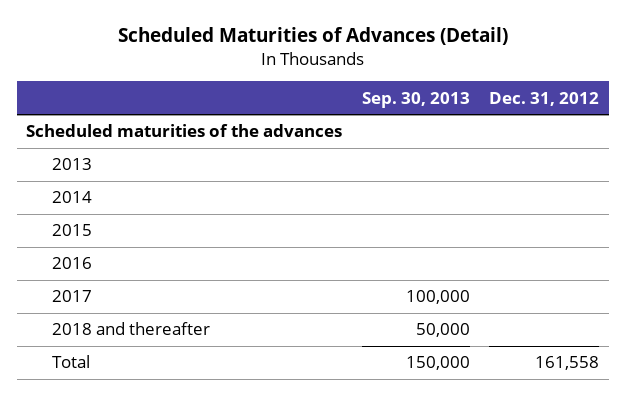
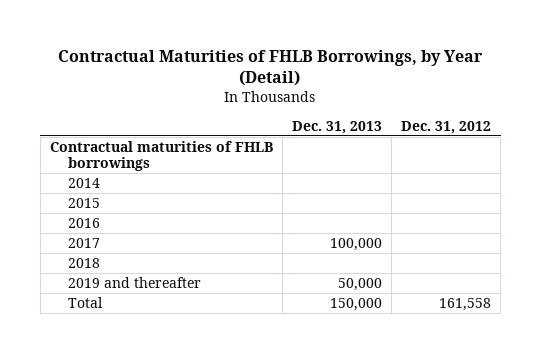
[117,27,508,46] Scheduled Maturities of Advances (Detail) -> [58,49,484,87] Contractual Maturities of FHLB Borrowings, by Year (Detail)
[361,91,470,108] Sep. 30, 2013 -> none
none -> [291,120,382,134] Dec. 31, 2013
[52,158,93,171] 2013 -> none
[26,124,343,138] Scheduled maturities of the advances -> [49,140,273,172] Contractual maturities of FHLB borrowings
none -> [68,257,101,268] 2018
[52,322,211,336] 2018 and thereafter -> [68,276,202,288] 2019 and thereafter

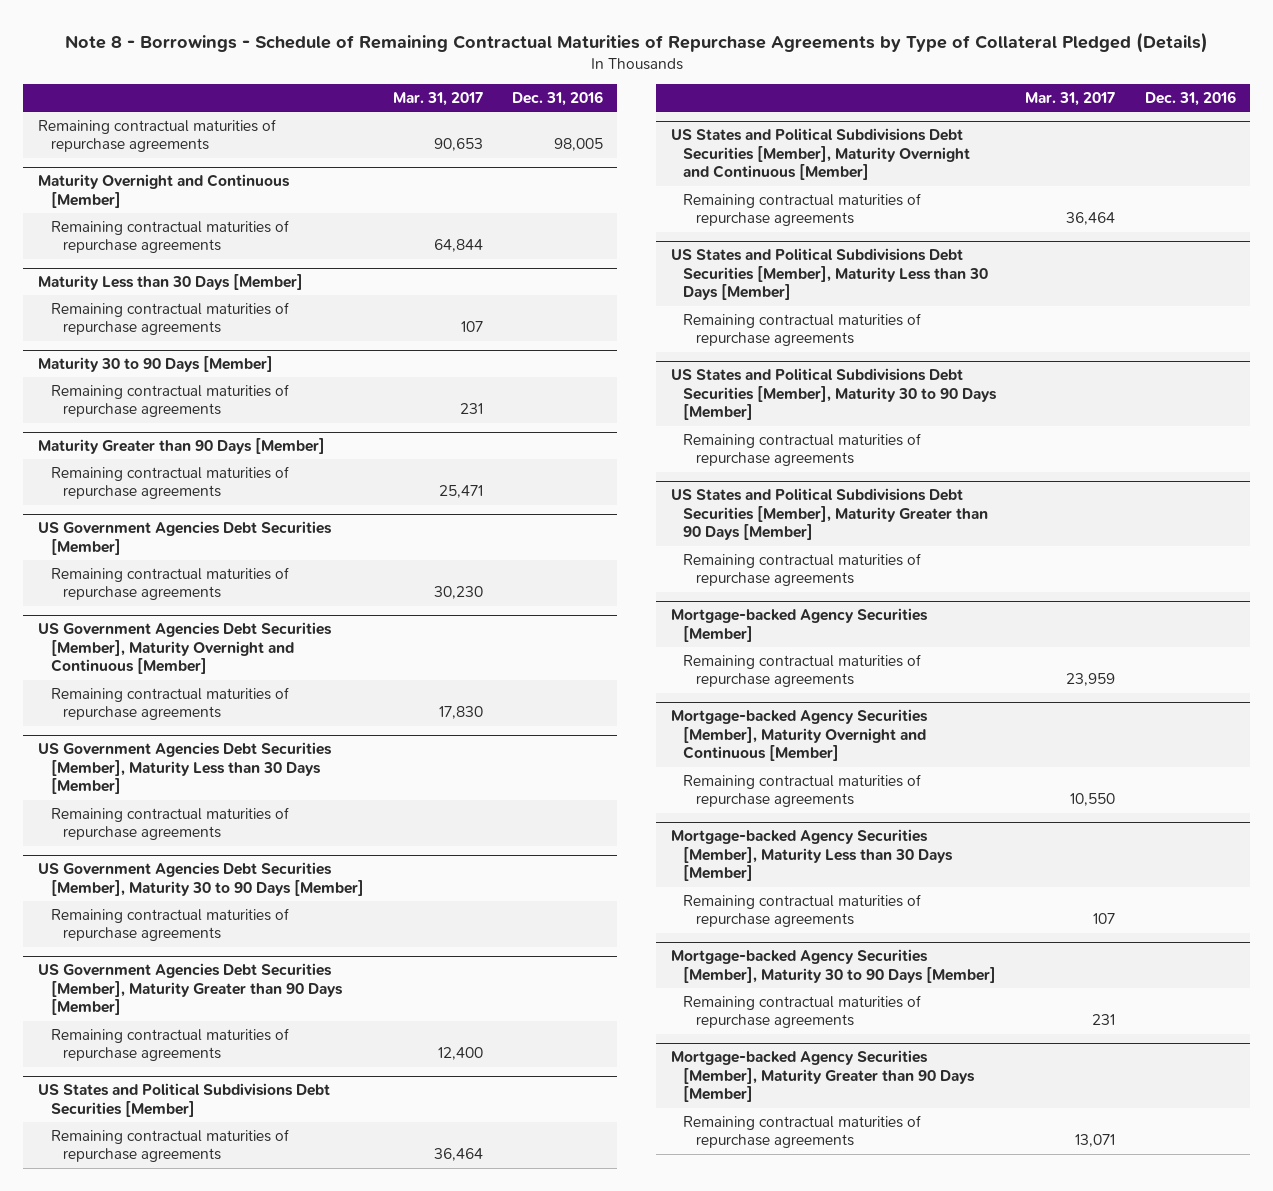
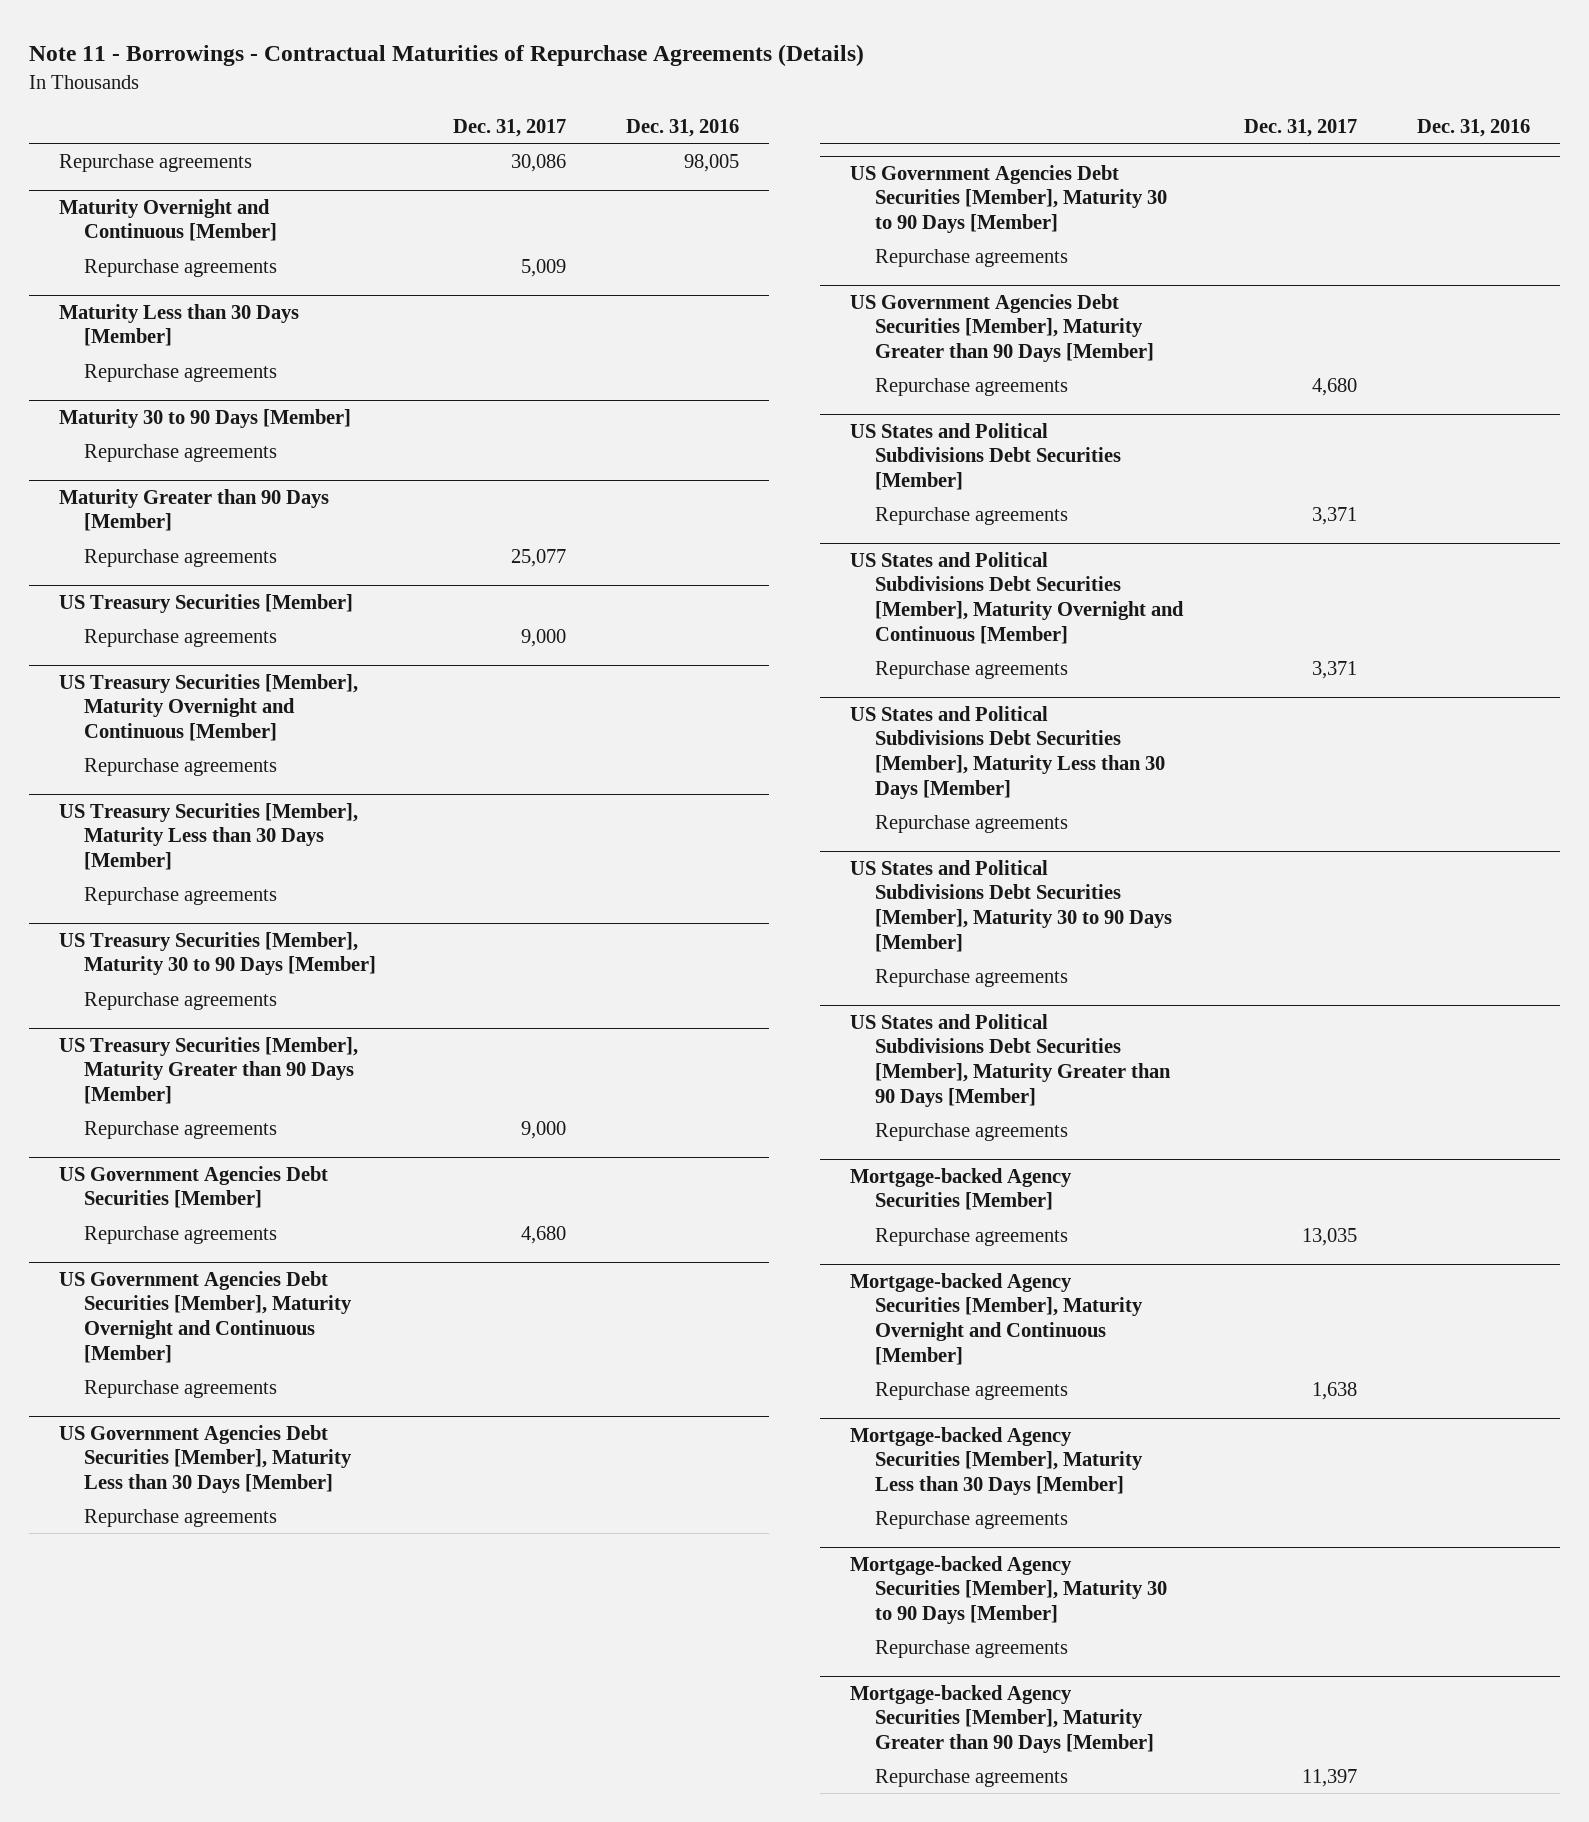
[64,31,1208,53] Note 8 - Borrowings - Schedule of Remaining Contractual Maturities of Repurchase Agreements by Type of Collateral Pledged (Details) -> [29,44,865,67] Note 11 - Borrowings - Contractual Maturities of Repurchase Agreements (Details)
[392,92,483,107] Mar. 31, 2017 -> none
none -> [452,119,566,138] Dec. 31, 2017
[37,118,276,153] Remaining contractual maturities of repurchase agreements -> [59,153,253,172] Repurchase agreements
[50,219,289,254] Remaining contractual maturities of repurchase agreements -> [84,258,278,277] Repurchase agreements
[50,301,289,336] Remaining contractual maturities of repurchase agreements -> [84,363,278,382] Repurchase agreements
[50,383,289,418] Remaining contractual maturities of repurchase agreements -> [84,443,278,462] Repurchase agreements
[50,465,289,500] Remaining contractual maturities of repurchase agreements -> [84,548,278,567] Repurchase agreements
none -> [59,593,354,613] US Treasury Securities [Member]
none -> [84,628,278,647] Repurchase agreements
none -> [59,673,359,742] US Treasury Securities [Member], Maturity Overnight and Continuous [Member]
none -> [84,757,278,776] Repurchase agreements
none -> [59,802,359,871] US Treasury Securities [Member], Maturity Less than 30 Days [Member]
none -> [84,886,278,905] Repurchase agreements
none -> [59,931,377,976] US Treasury Securities [Member], Maturity 30 to 90 Days [Member]
none -> [84,991,278,1010] Repurchase agreements
none -> [59,1036,359,1105] US Treasury Securities [Member], Maturity Greater than 90 Days [Member]
none -> [84,1120,278,1139] Repurchase agreements
[50,566,289,601] Remaining contractual maturities of repurchase agreements -> [84,1225,278,1244] Repurchase agreements
[50,686,289,721] Remaining contractual maturities of repurchase agreements -> [84,1379,278,1398] Repurchase agreements
[50,806,289,841] Remaining contractual maturities of repurchase agreements -> [84,1508,278,1527] Repurchase agreements
[50,907,289,942] Remaining contractual maturities of repurchase agreements -> [875,248,1069,267] Repurchase agreements
[50,1027,289,1062] Remaining contractual maturities of repurchase agreements -> [875,377,1069,396] Repurchase agreements
[50,1128,289,1163] Remaining contractual maturities of repurchase agreements -> [875,506,1069,525] Repurchase agreements
[683,192,922,227] Remaining contractual maturities of repurchase agreements -> [875,660,1069,679] Repurchase agreements
[683,312,922,347] Remaining contractual maturities of repurchase agreements -> [875,814,1069,833] Repurchase agreements
[683,432,922,467] Remaining contractual maturities of repurchase agreements -> [875,968,1069,987] Repurchase agreements
[683,552,922,587] Remaining contractual maturities of repurchase agreements -> [875,1122,1069,1141] Repurchase agreements
[683,653,922,688] Remaining contractual maturities of repurchase agreements -> [875,1227,1069,1246] Repurchase agreements
[683,773,922,808] Remaining contractual maturities of repurchase agreements -> [875,1381,1069,1400] Repurchase agreements
[683,893,922,928] Remaining contractual maturities of repurchase agreements -> [875,1510,1069,1529] Repurchase agreements
[683,994,922,1029] Remaining contractual maturities of repurchase agreements -> [875,1639,1069,1658] Repurchase agreements
[683,1114,922,1149] Remaining contractual maturities of repurchase agreements -> [875,1768,1069,1787] Repurchase agreements

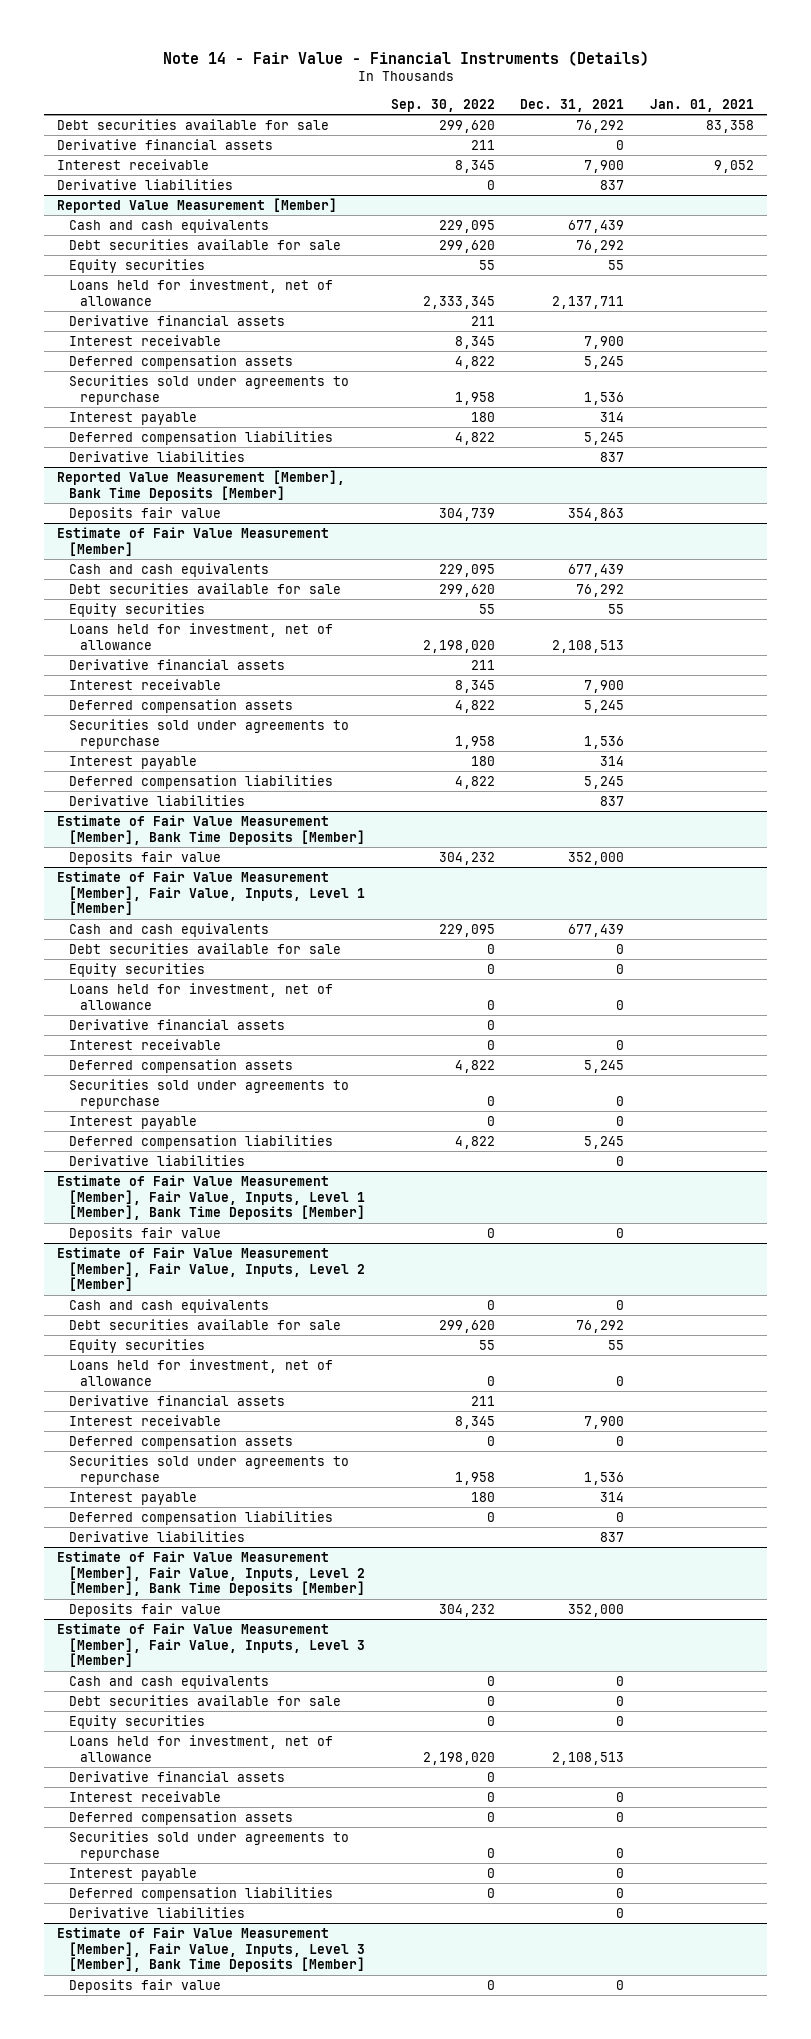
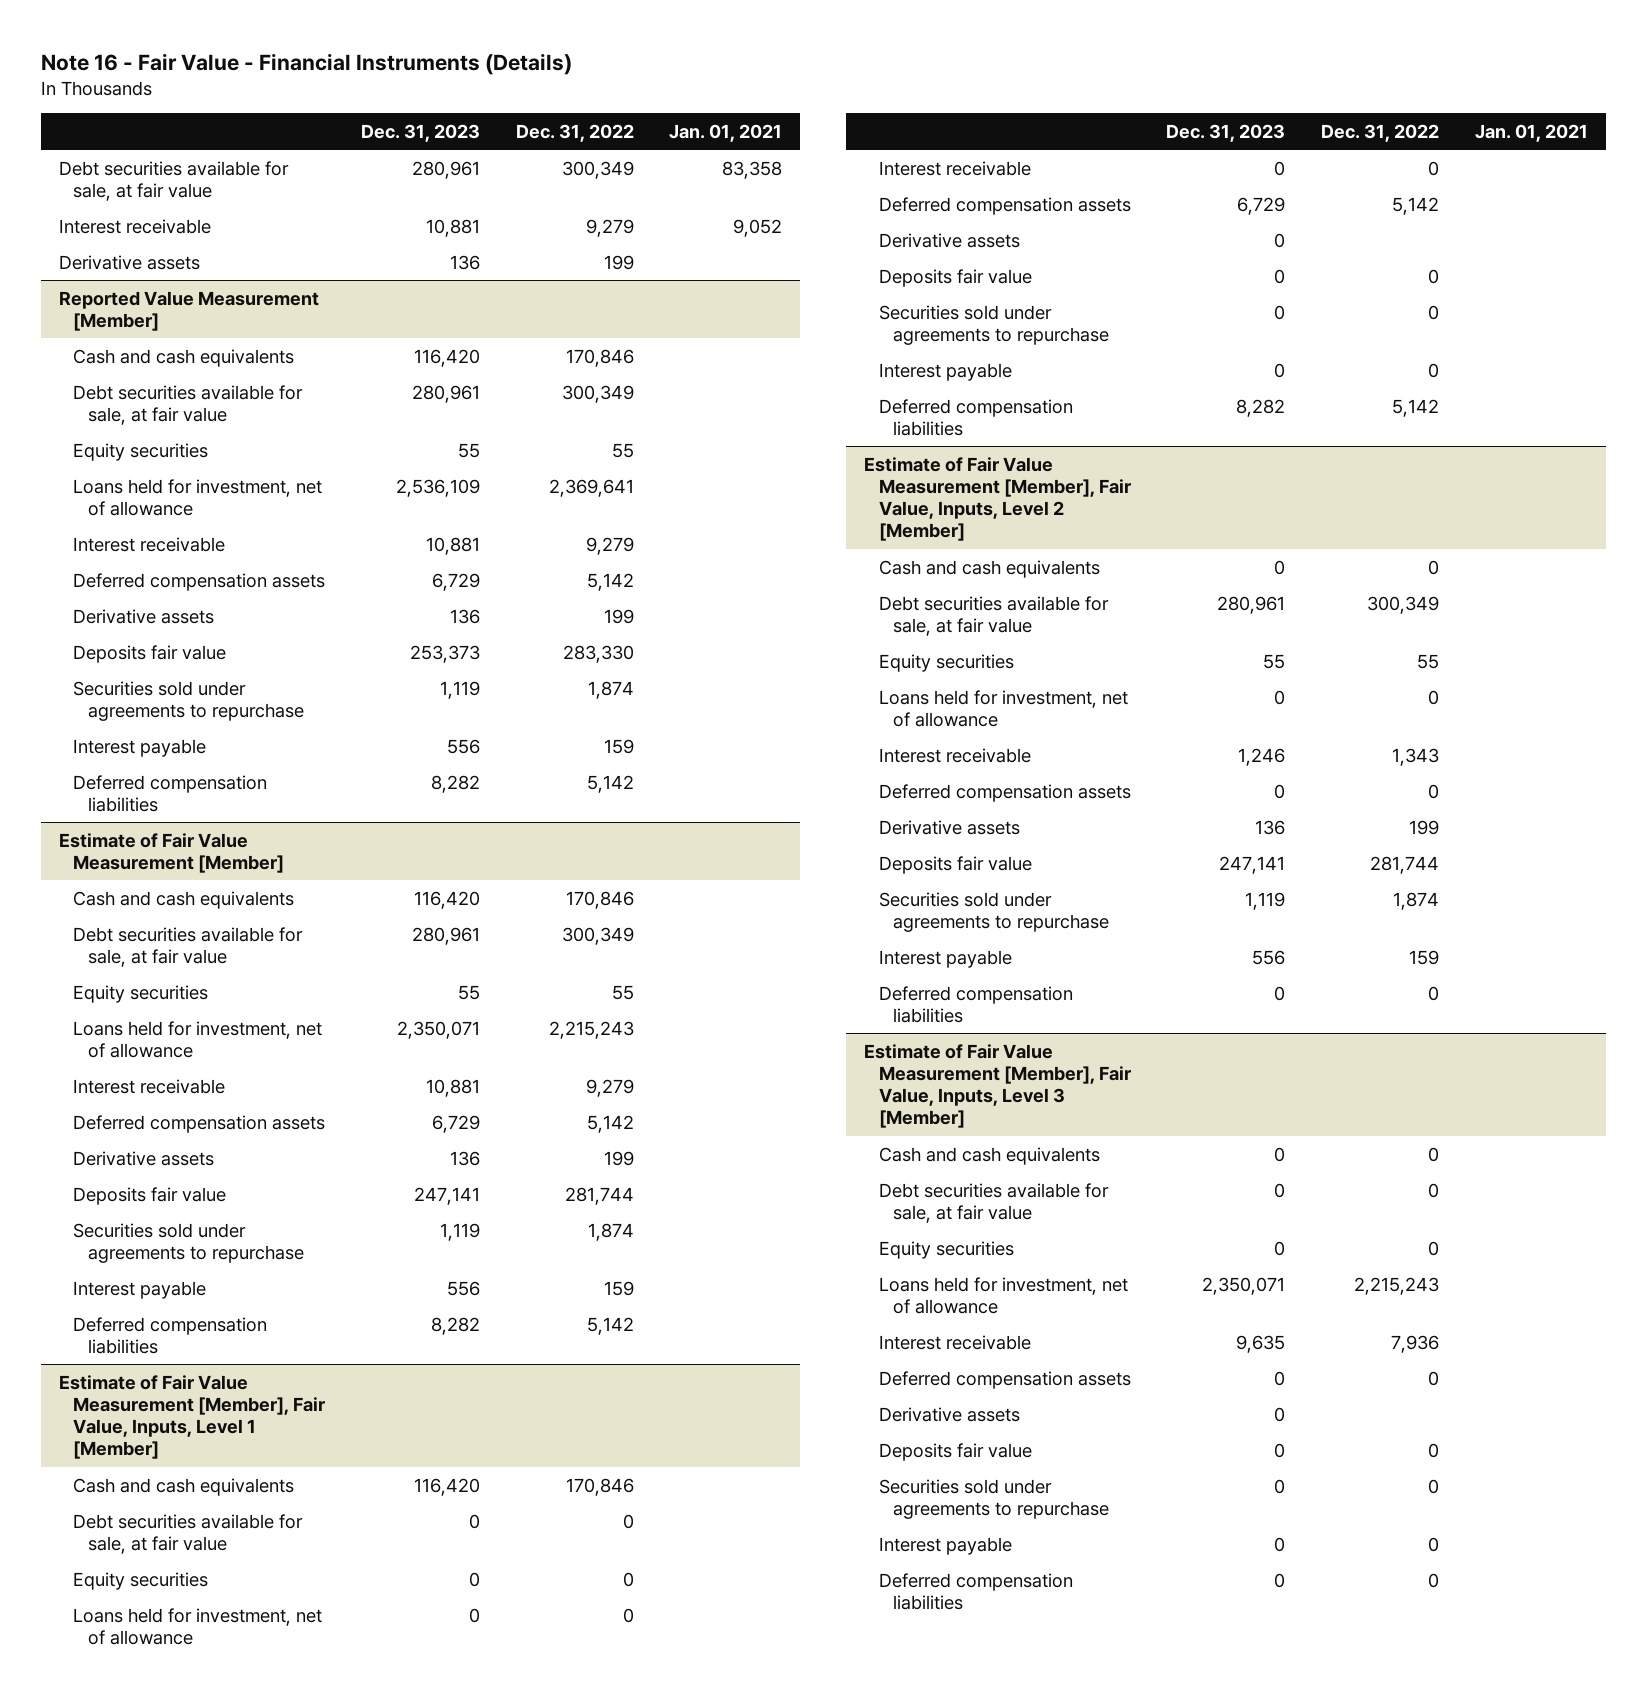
[162,51,649,67] Note 14 - Fair Value - Financial Instruments (Details) -> [41,52,573,75] Note 16 - Fair Value - Financial Instruments (Details)
[390,98,495,112] Sep. 30, 2022 -> none
[520,98,625,112] Dec. 31, 2021 -> none
none -> [361,123,481,142] Dec. 31, 2023
none -> [515,123,634,142] Dec. 31, 2022
[57,138,274,150] Derivative financial assets -> none
[57,118,330,130] Debt securities available for sale -> [58,160,289,201] Debt securities available for sale, at fair value
[57,178,234,190] Derivative liabilities -> none
none -> [58,254,200,270] Derivative assets
[68,238,341,250] Debt securities available for sale -> [73,384,304,425] Debt securities available for sale, at fair value
[68,314,285,326] Derivative financial assets -> none
none -> [73,608,215,624] Derivative assets
none -> [73,644,227,663] Deposits fair value
[68,450,245,462] Derivative liabilities -> none
[57,469,346,501] Reported Value Measurement [Member], Bank Time Deposits [Member] -> none
[68,506,221,521] Deposits fair value -> none
[68,582,341,594] Debt securities available for sale -> [73,926,304,967] Debt securities available for sale, at fair value
[68,658,285,670] Derivative financial assets -> none
none -> [73,1150,215,1166] Derivative assets
none -> [73,1186,227,1205] Deposits fair value
[68,794,245,806] Derivative liabilities -> none
[57,814,365,845] Estimate of Fair Value Measurement [Member], Bank Time Deposits [Member] -> none
[68,850,221,865] Deposits fair value -> none
[68,942,341,954] Debt securities available for sale -> [73,1513,304,1554] Debt securities available for sale, at fair value
[68,1018,285,1030] Derivative financial assets -> none
none -> [878,232,1020,248] Derivative assets
none -> [878,268,1032,287] Deposits fair value
[68,1154,245,1166] Derivative liabilities -> none
[57,1174,365,1221] Estimate of Fair Value Measurement [Member], Fair Value, Inputs, Level 1 [Member], Bank Time Deposits [Member] -> none
[68,1226,221,1241] Deposits fair value -> none
[68,1318,341,1330] Debt securities available for sale -> [878,595,1109,636] Debt securities available for sale, at fair value
[68,1394,285,1406] Derivative financial assets -> none
none -> [878,819,1020,835] Derivative assets
none -> [878,855,1032,874] Deposits fair value
[68,1530,245,1542] Derivative liabilities -> none
[57,1550,365,1597] Estimate of Fair Value Measurement [Member], Fair Value, Inputs, Level 2 [Member], Bank Time Deposits [Member] -> none
[68,1602,221,1617] Deposits fair value -> none
[68,1694,341,1706] Debt securities available for sale -> [878,1182,1109,1223] Debt securities available for sale, at fair value
[68,1770,285,1782] Derivative financial assets -> none
none -> [878,1406,1020,1422] Derivative assets
none -> [878,1442,1032,1461] Deposits fair value
[68,1906,245,1918] Derivative liabilities -> none
[57,1926,365,1973] Estimate of Fair Value Measurement [Member], Fair Value, Inputs, Level 3 [Member], Bank Time Deposits [Member] -> none
[68,1978,221,1993] Deposits fair value -> none

